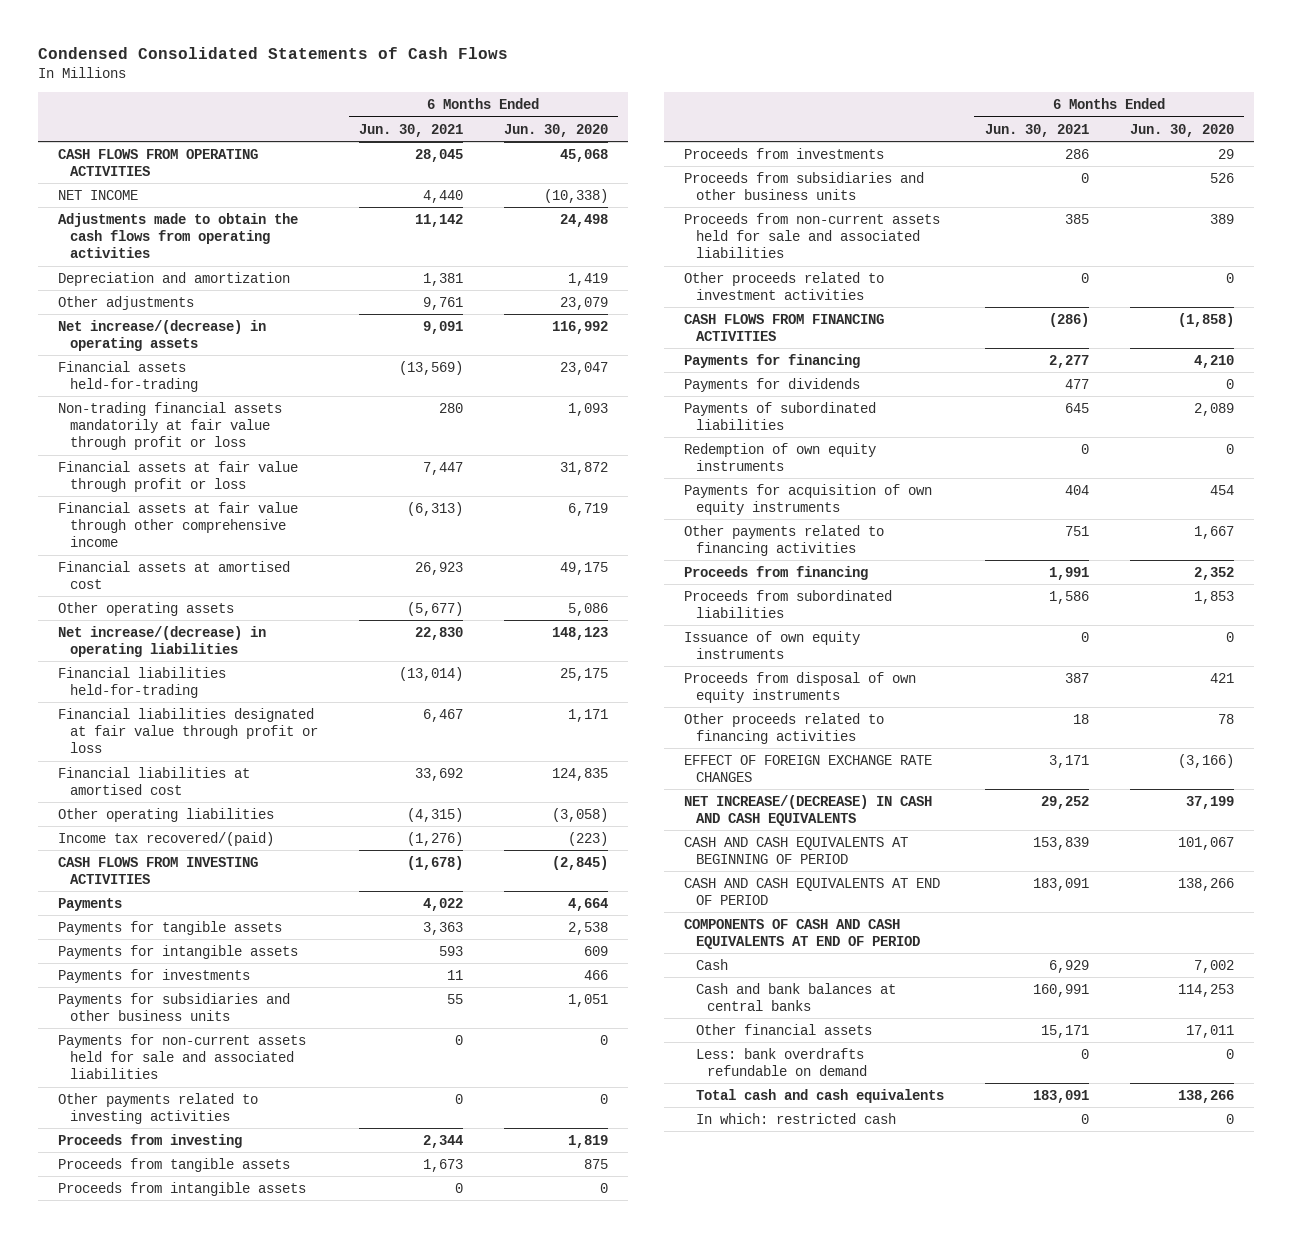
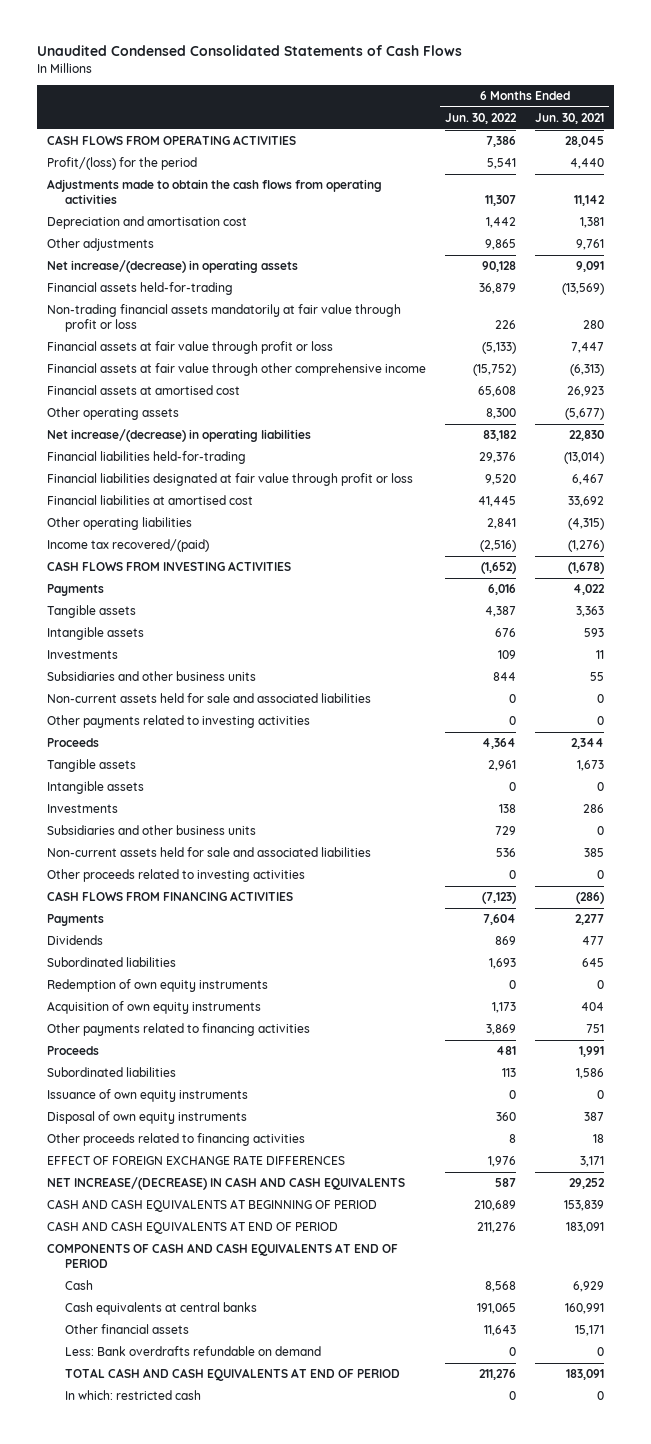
[37,47,508,60] Condensed Consolidated Statements of Cash Flows -> [37,45,463,57] Unaudited Condensed Consolidated Statements of Cash Flows
[503,123,608,137] Jun. 30, 2020 -> none
none -> [444,113,517,125] Jun. 30, 2022
[58,189,139,200] NET INCOME -> [46,157,197,171] Profit/(loss) for the period
[58,271,291,286] Depreciation and amortization -> [46,216,247,230] Depreciation and amortisation cost
[58,920,283,935] Payments for tangible assets -> [46,605,136,619] Tangible assets
[58,944,299,959] Payments for intangible assets -> [46,627,144,641] Intangible assets
[58,968,251,983] Payments for investments -> [46,650,118,660] Investments
[58,992,291,1021] Payments for subsidiaries and other business units -> [46,671,256,682] Subsidiaries and other business units
[58,1033,307,1080] Payments for non-current assets held for sale and associated liabilities -> [46,693,371,704] Non-current assets held for sale and associated liabilities
[58,1133,243,1148] Proceeds from investing -> [46,738,99,748] Proceeds
[58,1157,291,1172] Proceeds from tangible assets -> [46,759,136,773] Tangible assets
[58,1181,307,1196] Proceeds from intangible assets -> [46,781,144,795] Intangible assets
[684,147,885,159] Proceeds from investments -> [46,804,118,814] Investments
[684,171,925,200] Proceeds from subsidiaries and other business units -> [46,825,256,836] Subsidiaries and other business units
[684,212,941,259] Proceeds from non-current assets held for sale and associated liabilities -> [46,847,371,858] Non-current assets held for sale and associated liabilities
[684,271,885,300] Other proceeds related to investment activities -> [46,869,305,883] Other proceeds related to investing activities
[684,353,861,368] Payments for financing -> [46,914,104,927] Payments
[684,377,861,392] Payments for dividends -> [46,935,103,946] Dividends
[684,401,877,430] Payments of subordinated liabilities -> [46,957,176,968] Subordinated liabilities
[684,483,933,515] Payments for acquisition of own equity instruments -> [46,1001,261,1015] Acquisition of own equity instruments
[684,565,869,580] Proceeds from financing -> [46,1046,99,1056] Proceeds
[684,589,893,618] Proceeds from subordinated liabilities -> [46,1067,176,1078] Subordinated liabilities
[684,671,917,703] Proceeds from disposal of own equity instruments -> [46,1111,247,1125] Disposal of own equity instruments
[684,754,933,782] EFFECT OF FOREIGN EXCHANGE RATE CHANGES -> [46,1155,345,1166] EFFECT OF FOREIGN EXCHANGE RATE DIFFERENCES
[695,982,896,1011] Cash and bank balances at central banks -> [65,1302,258,1316] Cash equivalents at central banks
[695,1047,868,1076] Less: bank overdrafts refundable on demand -> [65,1346,322,1357] Less: Bank overdrafts refundable on demand
[695,1088,944,1103] Total cash and cash equivalents -> [65,1368,401,1382] TOTAL CASH AND CASH EQUIVALENTS AT END OF PERIOD

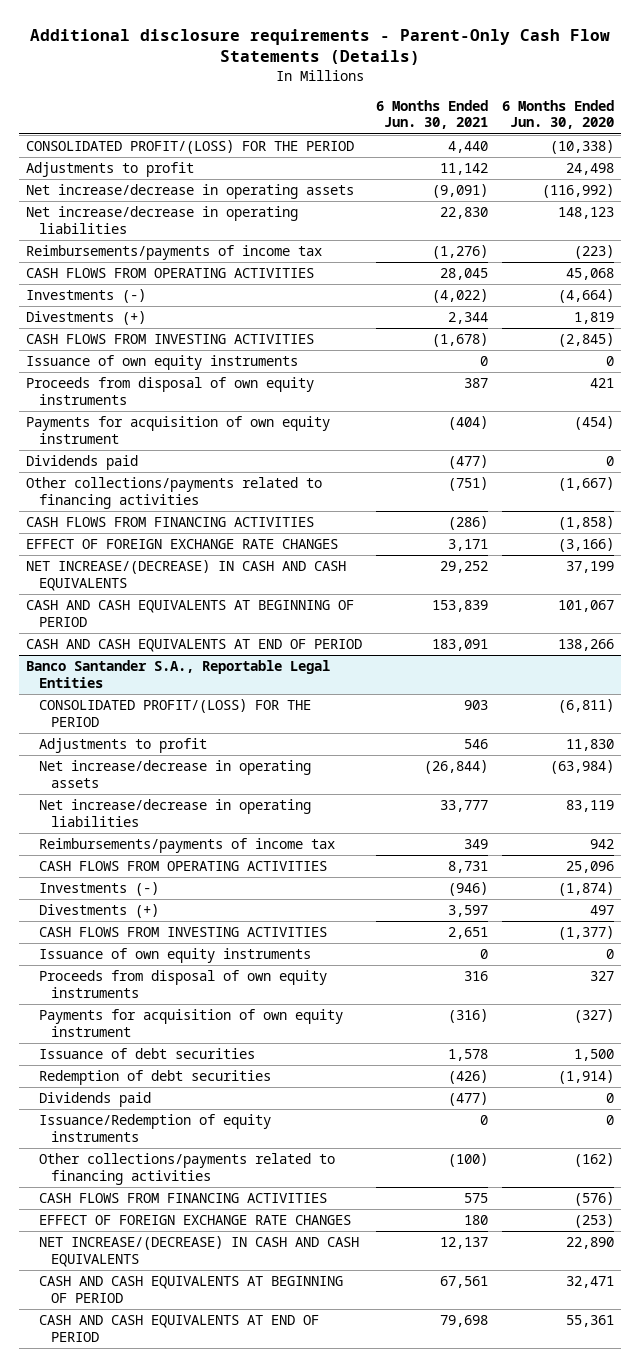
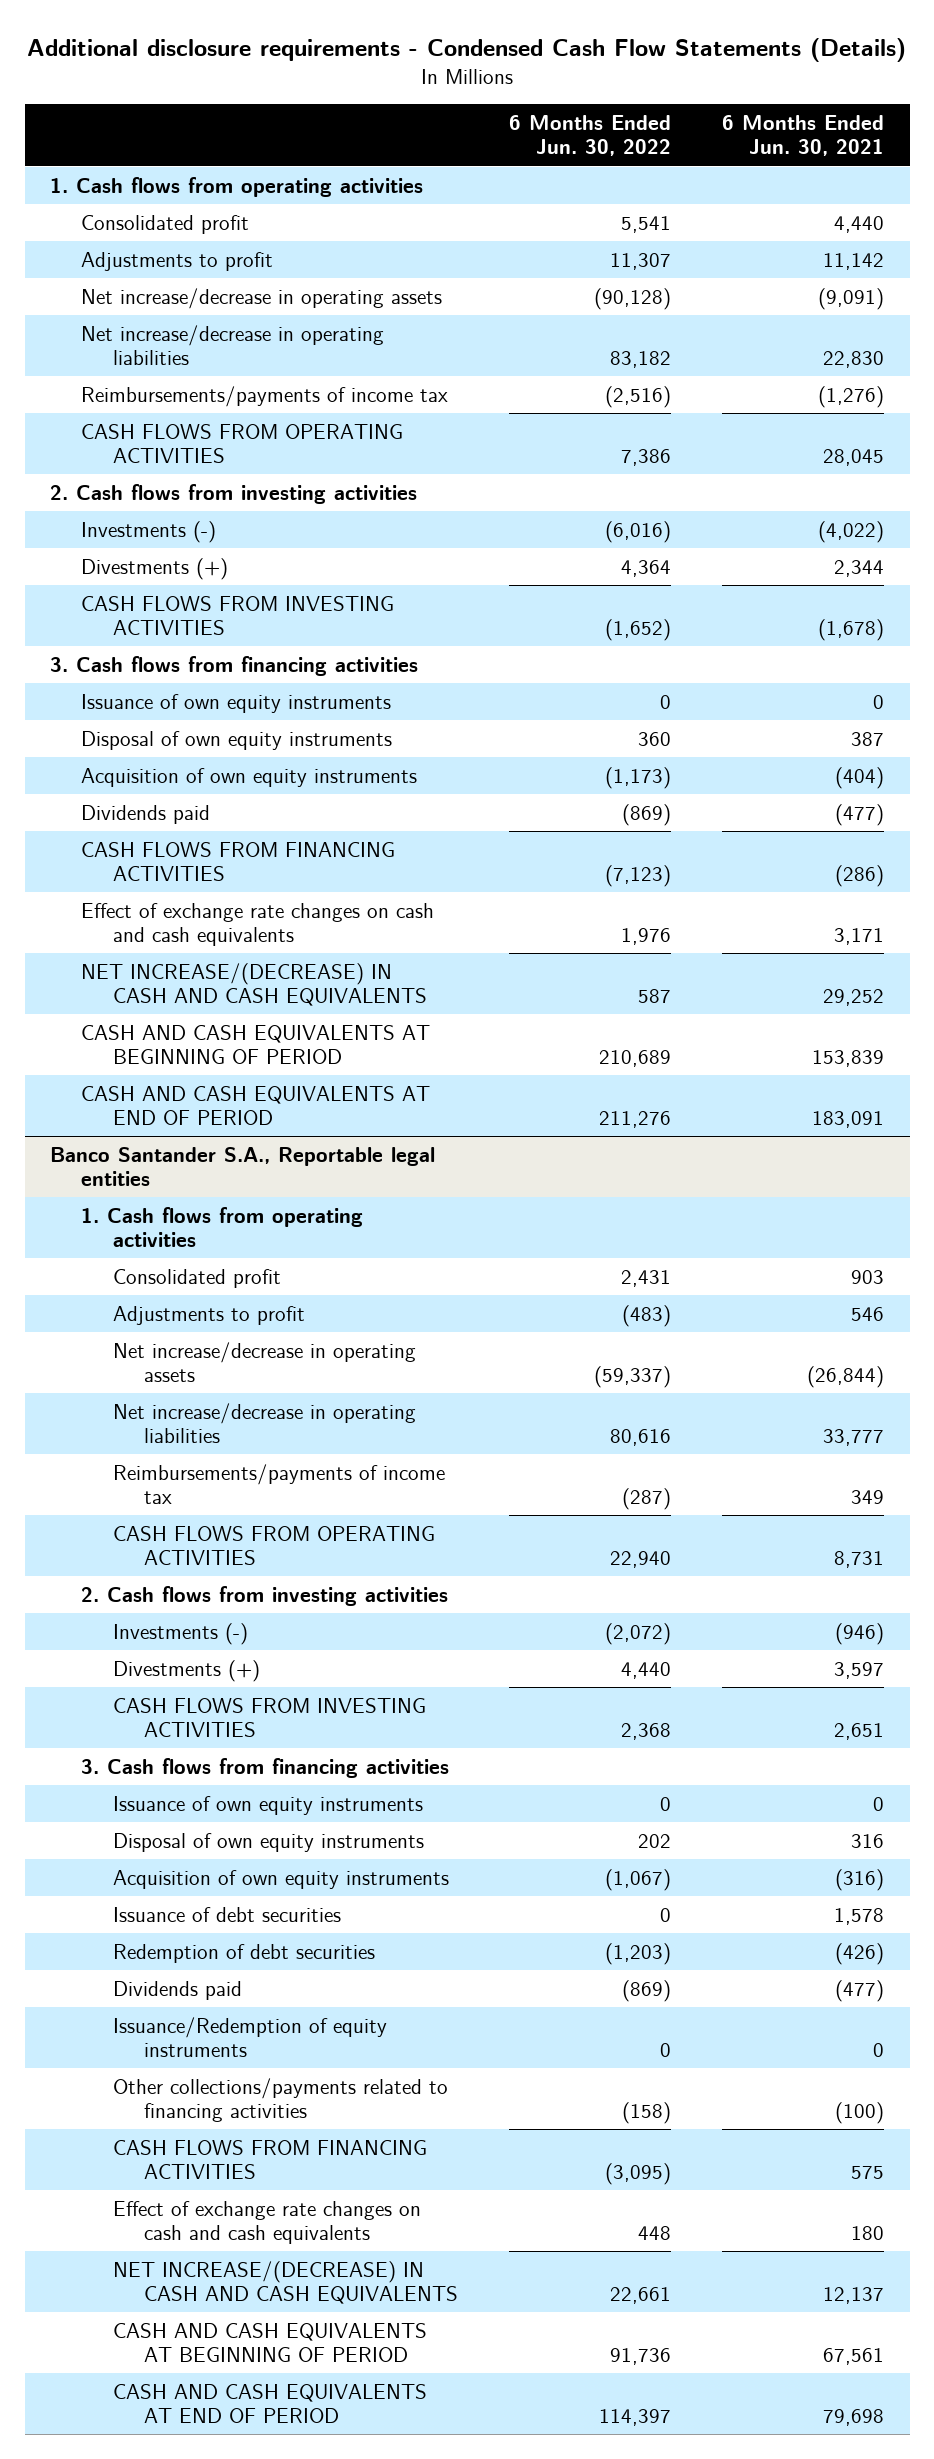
[30,28,611,66] Additional disclosure requirements - Parent-Only Cash Flow Statements (Details) -> [27,38,907,63] Additional disclosure requirements - Condensed Cash Flow Statements (Details)
[502,99,615,130] 6 Months Ended Jun. 30, 2020 -> none
none -> [509,115,672,157] 6 Months Ended Jun. 30, 2022
none -> [50,176,424,197] 1. Cash flows from operating activities
[26,140,355,155] CONSOLIDATED PROFIT/(LOSS) FOR THE PERIOD -> [81,214,250,234] Consolidated profit
none -> [50,483,418,504] 2. Cash flows from investing activities
none -> [50,655,419,676] 3. Cash flows from financing activities
[26,377,315,406] Proceeds from disposal of own equity instruments -> [81,730,393,750] Disposal of own equity instruments
[26,416,331,445] Payments for acquisition of own equity instrument -> [81,767,418,787] Acquisition of own equity instruments
[26,477,323,510] Other collections/payments related to financing activities -> none
[26,539,339,550] EFFECT OF FOREIGN EXCHANGE RATE CHANGES -> [81,902,435,946] Effect of exchange rate changes on cash and cash equivalents
[26,660,331,689] Banco Santander S.A., Reportable Legal Entities -> [50,1146,436,1186] Banco Santander S.A., Reportable legal entities
none -> [81,1206,364,1247] 1. Cash flows from operating activities
[38,699,311,728] CONSOLIDATED PROFIT/(LOSS) FOR THE PERIOD -> [112,1268,281,1288] Consolidated profit
none -> [81,1585,449,1606] 2. Cash flows from investing activities
none -> [81,1757,450,1778] 3. Cash flows from financing activities
[38,970,327,999] Proceeds from disposal of own equity instruments -> [112,1832,424,1852] Disposal of own equity instruments
[38,1009,343,1038] Payments for acquisition of own equity instrument -> [112,1869,449,1889] Acquisition of own equity instruments
[38,1215,351,1226] EFFECT OF FOREIGN EXCHANGE RATE CHANGES -> [112,2200,421,2244] Effect of exchange rate changes on cash and cash equivalents

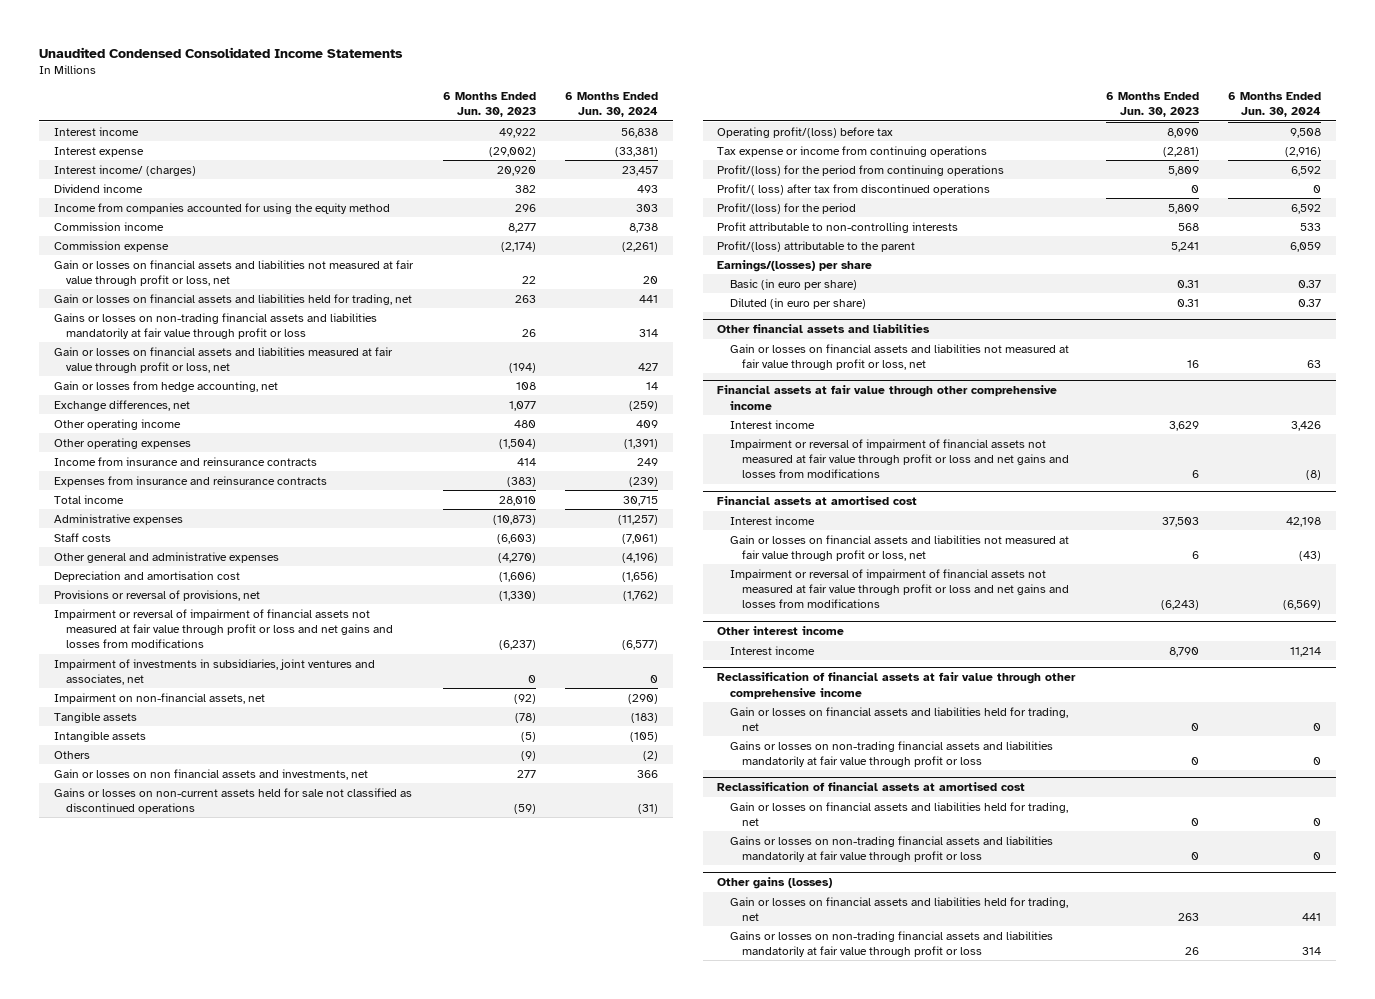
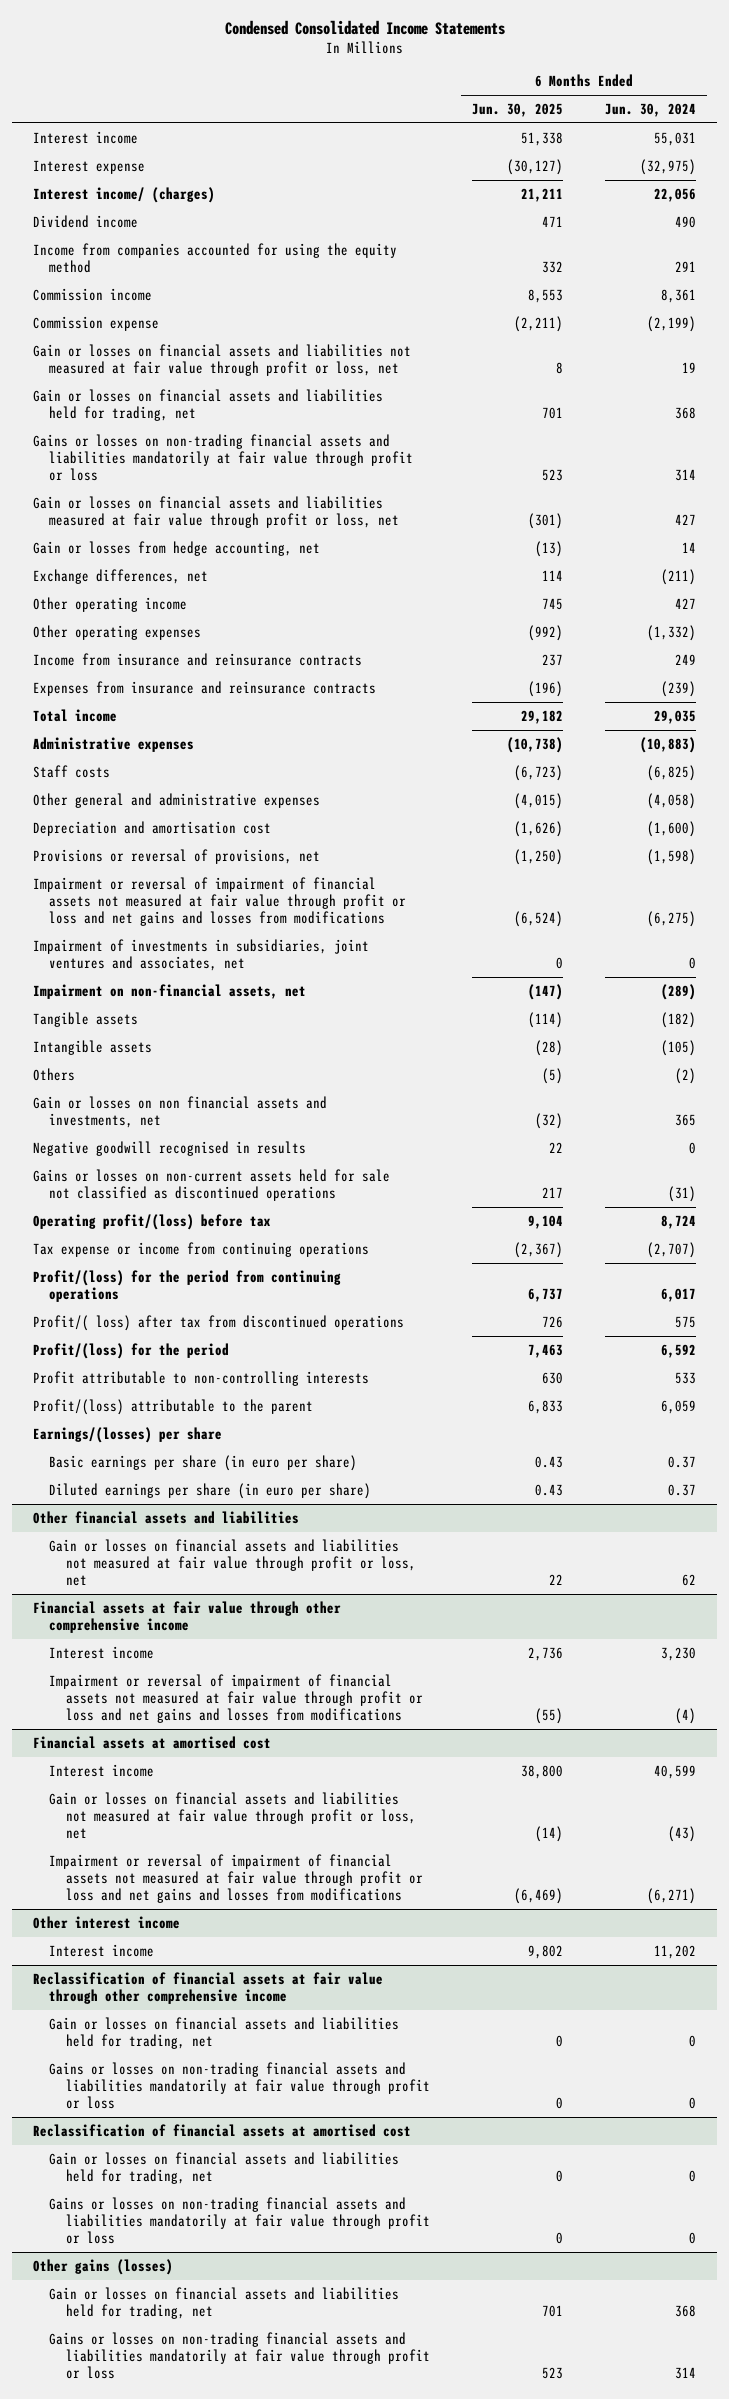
[39,47,404,59] Unaudited Condensed Consolidated Income Statements -> [224,19,505,35] Condensed Consolidated Income Statements
[442,92,536,118] 6 Months Ended Jun. 30, 2023 -> none
none -> [472,102,564,117] Jun. 30, 2025
[620,127,658,138] 56,838 -> [654,131,697,146] 55,031
[614,146,658,157] (33,381) -> [640,158,697,175] (32,975)
[621,165,658,176] 23,457 -> [654,187,697,202] 22,056
[636,184,658,193] 493 -> [675,215,697,228] 490
[635,203,658,212] 303 -> [675,260,697,272] 291
[628,222,658,233] 8,738 -> [661,288,697,303] 8,361
[621,241,658,252] (2,261) -> [647,315,697,332] (2,199)
[642,275,658,284] 20 -> [682,361,697,373] 19
[638,294,658,303] 441 -> [675,406,697,419] 368
[628,400,658,411] (259) -> [661,568,697,585] (211)
[635,419,658,428] 409 -> [675,597,697,609] 427
[623,438,658,449] (1,391) -> [647,624,697,641] (1,332)
[622,495,658,506] 30,715 -> [654,709,697,724] 29,035
[617,514,658,525] (11,257) -> [640,736,697,753] (10,883)
[621,533,658,544] (7,061) -> [647,764,697,781] (6,825)
[621,552,658,563] (4,196) -> [647,792,697,809] (4,058)
[621,571,658,582] (1,656) -> [647,820,697,837] (1,600)
[622,590,658,601] (1,762) -> [647,848,697,865] (1,598)
[621,640,658,651] (6,577) -> [647,911,697,928] (6,275)
[627,693,658,704] (290) -> [661,983,697,1000] (289)
[630,712,658,723] (183) -> [661,1011,697,1028] (182)
[636,769,658,778] 366 -> [675,1113,697,1126] 365
none -> [32,1140,306,1156] Negative goodwill recognised in results
[1290,127,1322,138] 9,508 -> [661,1214,697,1229] 8,724
[1285,146,1322,157] (2,916) -> [647,1241,697,1258] (2,707)
[1291,165,1322,176] 6,592 -> [661,1287,697,1302] 6,017
[1313,184,1322,193] 0 -> [675,1315,697,1328] 575
[729,278,857,290] Basic (in euro per share) -> [49,1454,358,1471] Basic earnings per share (in euro per share)
[729,297,866,309] Diluted (in euro per share) -> [49,1482,372,1499] Diluted earnings per share (in euro per share)
[1307,359,1322,368] 63 -> [682,1574,697,1587] 62
[1291,420,1322,431] 3,426 -> [661,1646,697,1661] 3,230
[1306,470,1322,481] (8) -> [675,1708,697,1725] (4)
[1286,516,1322,527] 42,198 -> [654,1764,697,1779] 40,599
[1283,600,1322,611] (6,569) -> [647,1888,697,1905] (6,271)
[1290,646,1322,657] 11,214 -> [654,1944,697,1959] 11,202
[1302,912,1322,921] 441 -> [675,2304,697,2317] 368

